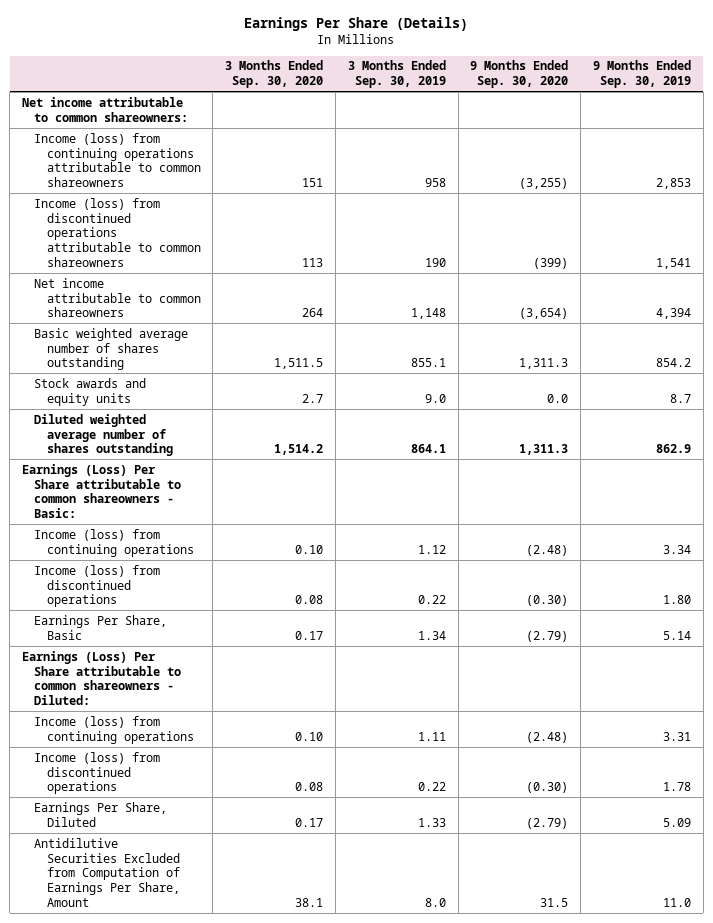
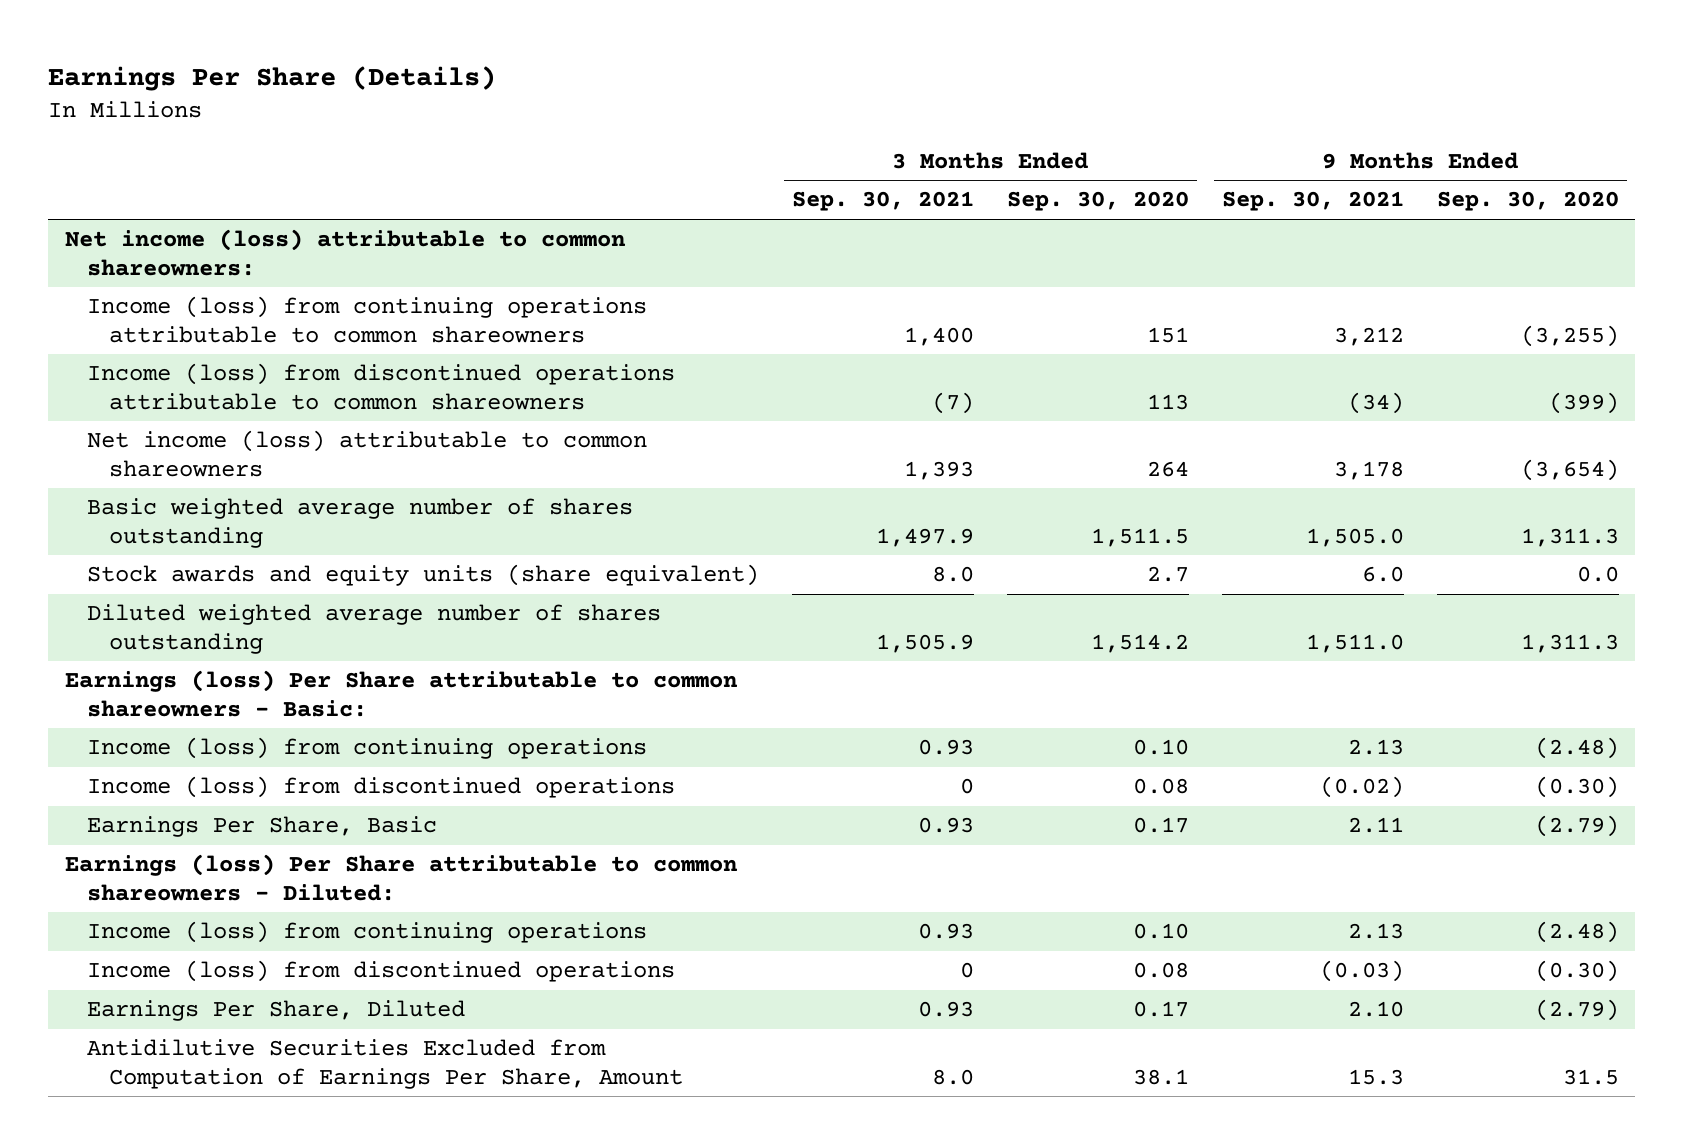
[347,60,446,89] 3 Months Ended Sep. 30, 2019 -> none
[593,60,692,89] 9 Months Ended Sep. 30, 2019 -> none
none -> [791,191,974,212] Sep. 30, 2021
none -> [1221,191,1404,212] Sep. 30, 2021
[21,96,189,122] Net income attributable to common shareowners: -> [64,229,626,276] Net income (loss) attributable to common shareowners:
[34,277,201,318] Net income attributable to common shareowners -> [86,430,647,477] Net income (loss) attributable to common shareowners
[34,377,147,406] Stock awards and equity units -> [86,564,759,587] Stock awards and equity units (share equivalent)
[21,463,182,519] Earnings (Loss) Per Share attributable to common shareowners - Basic: -> [64,670,738,717] Earnings (loss) Per Share attributable to common shareowners - Basic:
[21,650,182,706] Earnings (Loss) Per Share attributable to common shareowners - Diluted: -> [64,854,738,901] Earnings (loss) Per Share attributable to common shareowners - Diluted:

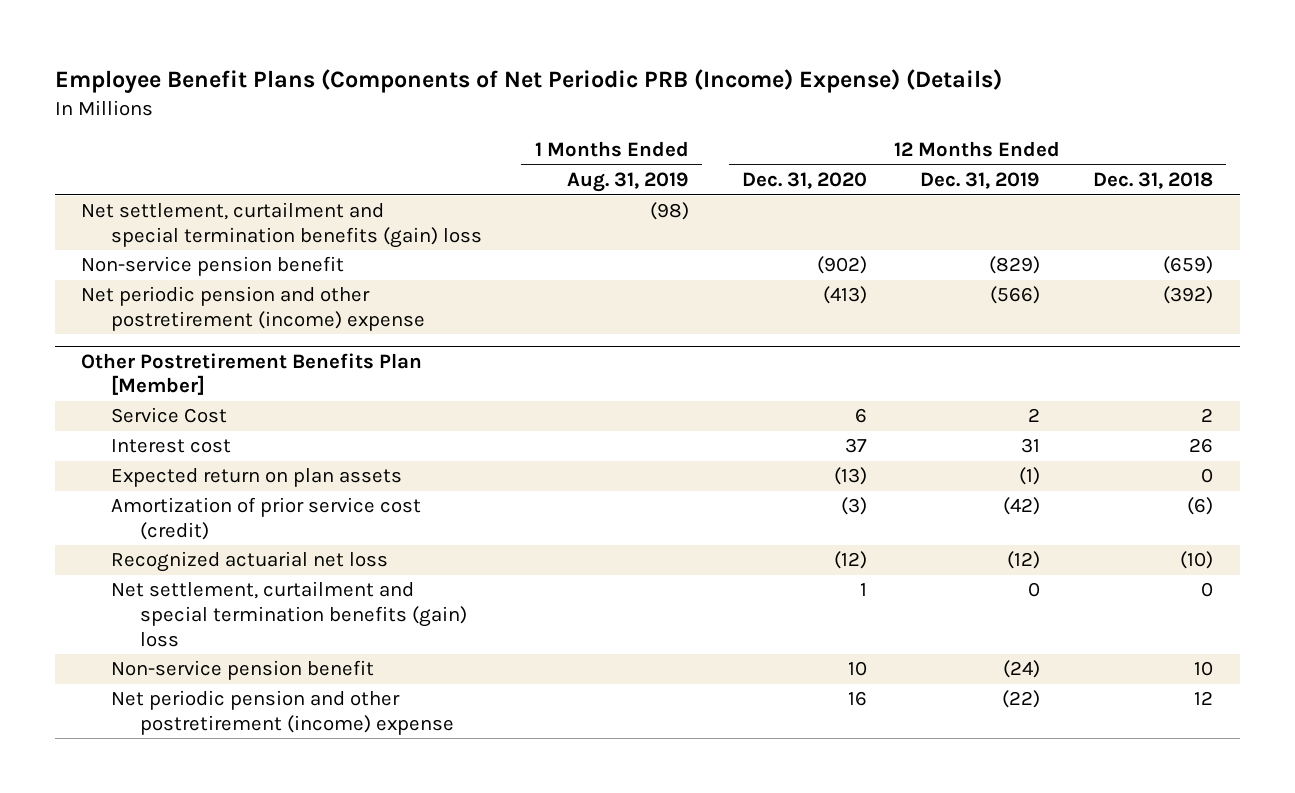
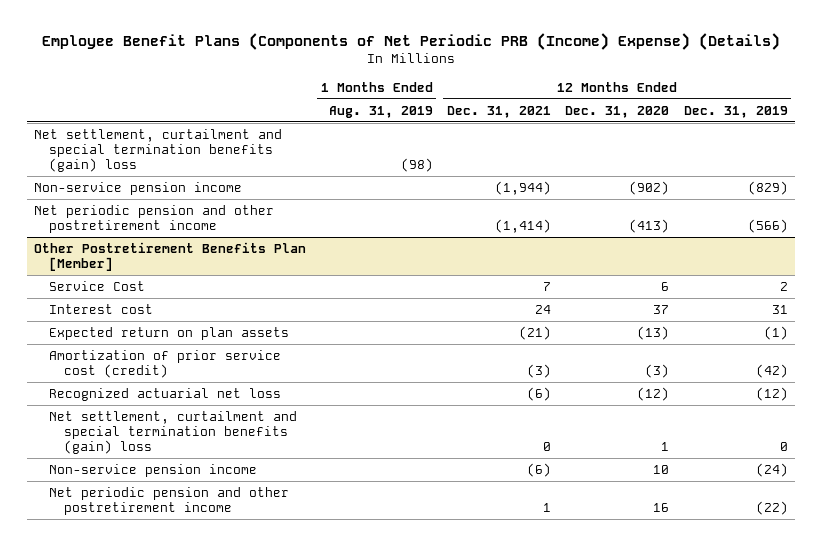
[1093,172,1214,190] Dec. 31, 2018 -> none
none -> [446,105,551,118] Dec. 31, 2021
[81,256,345,277] Non-service pension benefit -> [34,181,243,195] Non-service pension income
[81,286,425,331] Net periodic pension and other postretirement (income) expense -> [34,204,275,234] Net periodic pension and other postretirement income
[110,660,374,681] Non-service pension benefit -> [49,463,258,477] Non-service pension income
[110,690,454,735] Net periodic pension and other postretirement (income) expense -> [49,486,290,516] Net periodic pension and other postretirement income

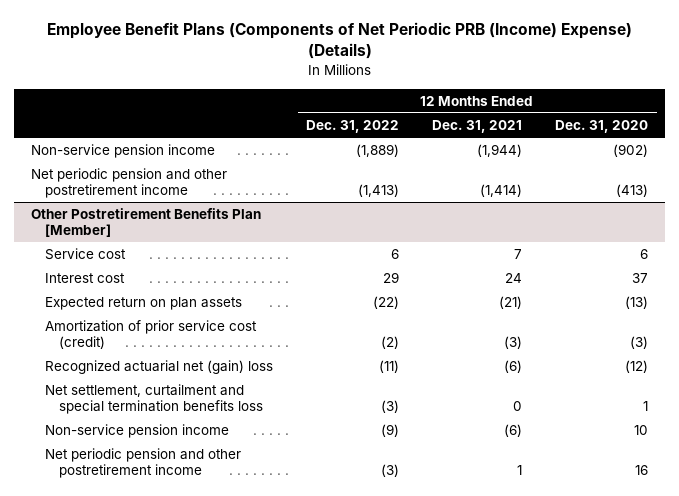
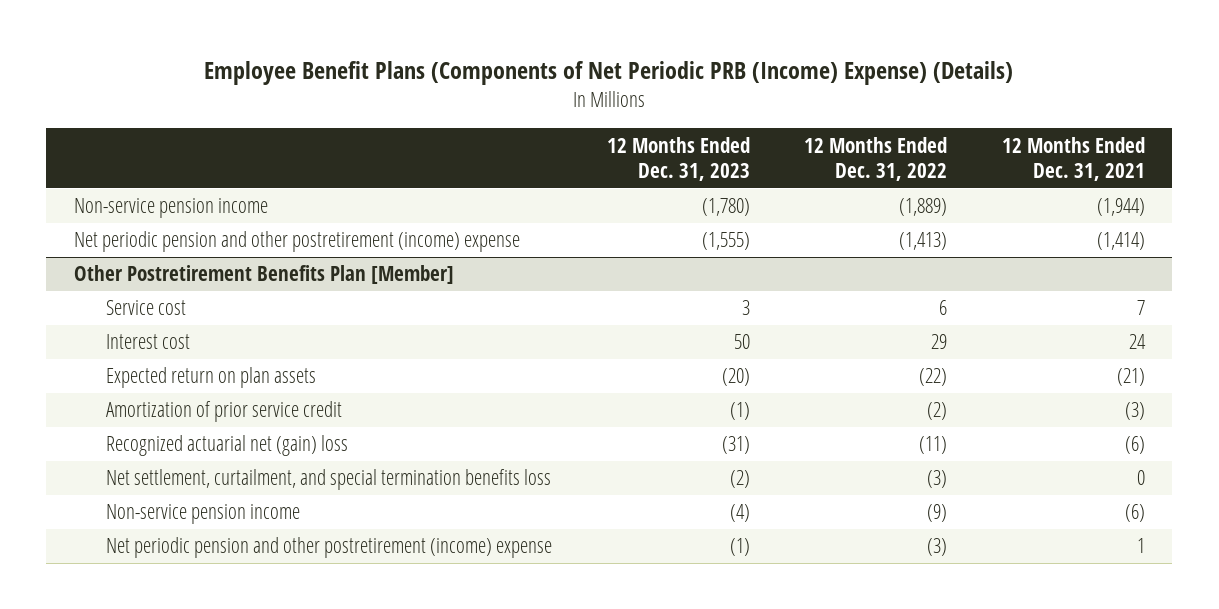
[555,120,649,134] Dec. 31, 2020 -> none
none -> [606,136,750,182] 12 Months Ended Dec. 31, 2023
[30,168,227,198] Net periodic pension and other postretirement income -> [73,231,520,253] Net periodic pension and other postretirement (income) expense
[44,320,257,349] Amortization of prior service cost (credit) -> [105,401,342,423] Amortization of prior service credit
[44,384,263,414] Net settlement, curtailment and special termination benefits loss -> [105,469,551,491] Net settlement, curtailment, and special termination benefits loss
[44,448,241,478] Net periodic pension and other postretirement income -> [105,537,552,559] Net periodic pension and other postretirement (income) expense

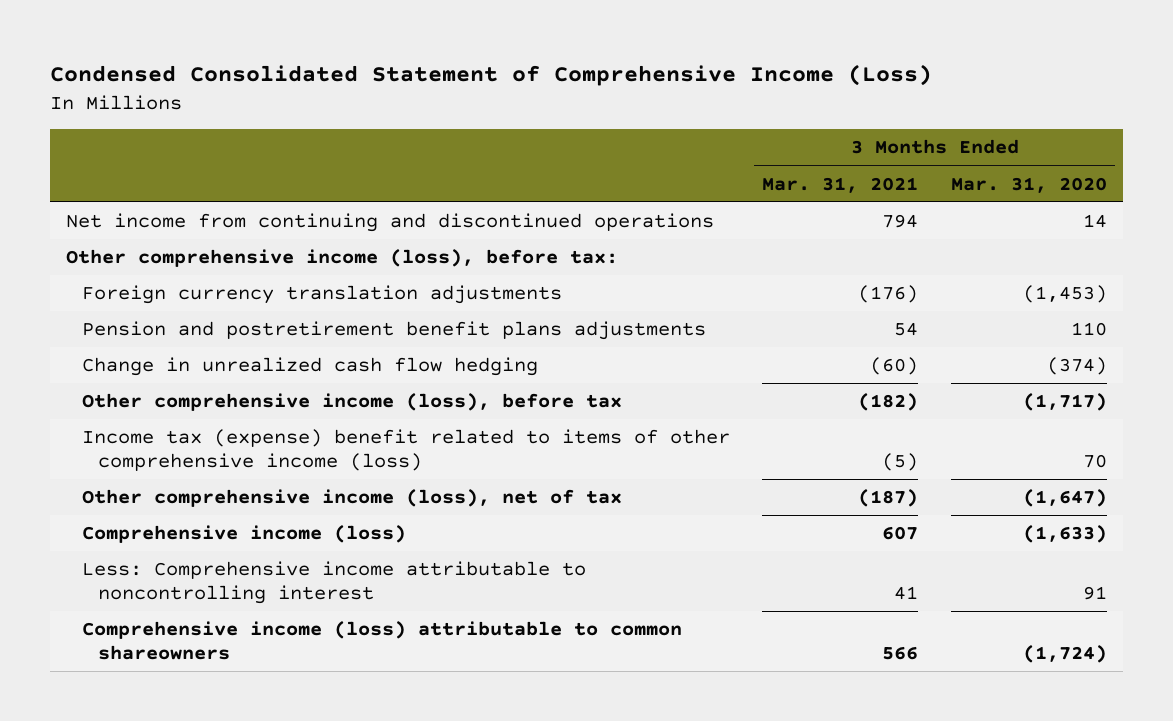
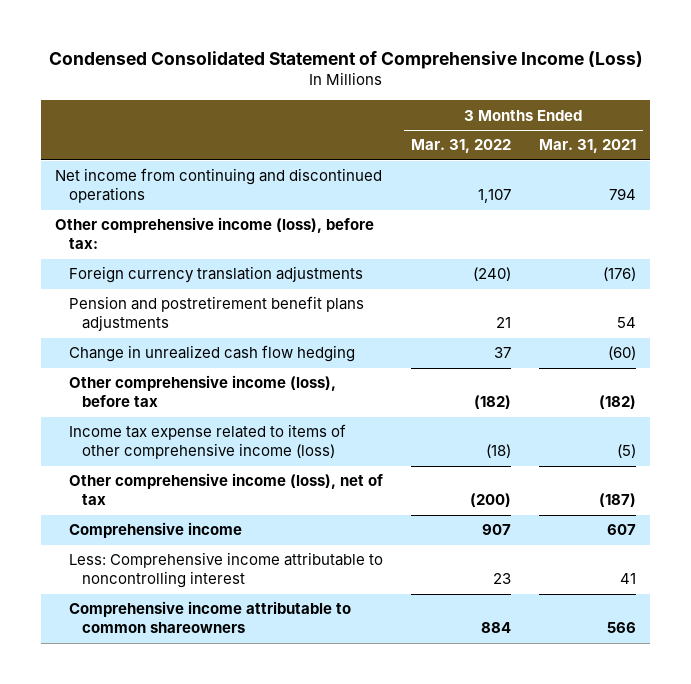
[950,176,1107,193] Mar. 31, 2020 -> none
none -> [410,139,511,154] Mar. 31, 2022
[81,429,730,471] Income tax (expense) benefit related to items of other comprehensive income (loss) -> [68,424,346,460] Income tax expense related to items of other comprehensive income (loss)
[81,525,406,544] Comprehensive income (loss) -> [68,522,242,539] Comprehensive income
[81,621,682,660] Comprehensive income (loss) attributable to common shareowners -> [68,601,351,634] Comprehensive income attributable to common shareowners

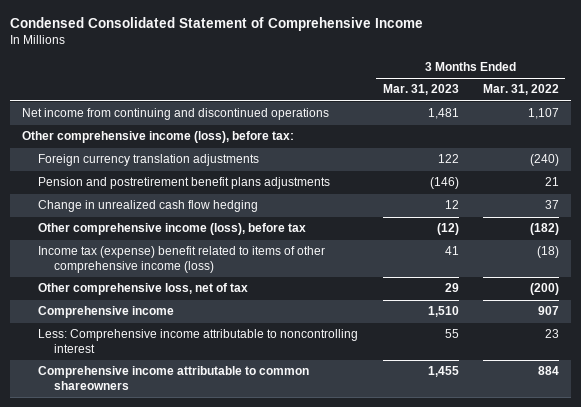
[48,50,643,69] Condensed Consolidated Statement of Comprehensive Income (Loss) -> [9,16,423,31] Condensed Consolidated Statement of Comprehensive Income
[538,139,636,154] Mar. 31, 2021 -> none
none -> [382,84,459,96] Mar. 31, 2023
[68,424,346,460] Income tax expense related to items of other comprehensive income (loss) -> [37,246,325,274] Income tax (expense) benefit related to items of other comprehensive income (loss)
[68,473,383,506] Other comprehensive income (loss), net of tax -> [37,283,248,296] Other comprehensive loss, net of tax

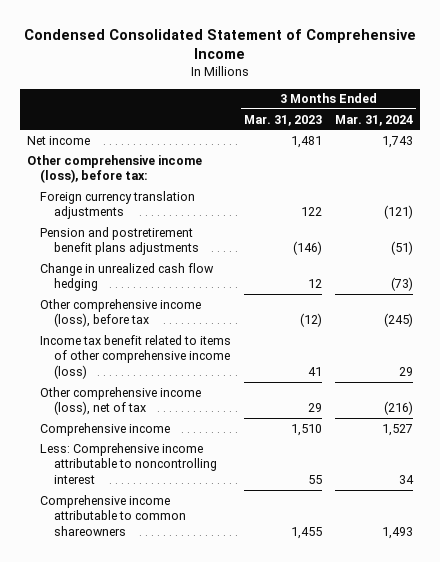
[483,84,560,96] Mar. 31, 2022 -> none
none -> [335,114,414,126] Mar. 31, 2024
[21,108,329,121] Net income from continuing and discontinued operations -> [26,135,90,145] Net income
[37,246,325,274] Income tax (expense) benefit related to items of other comprehensive income (loss) -> [40,334,232,379] Income tax benefit related to items of other comprehensive income (loss)
[37,283,248,296] Other comprehensive loss, net of tax -> [40,386,202,416] Other comprehensive income (loss), net of tax

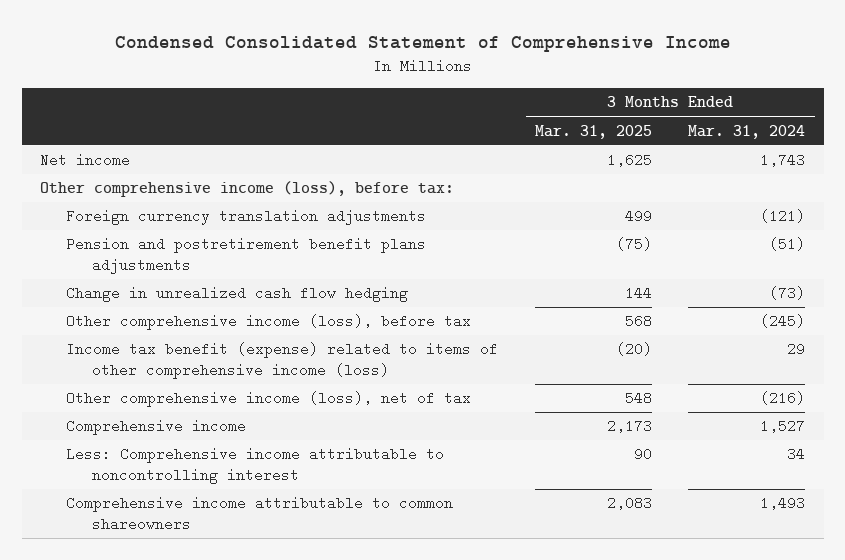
[244,114,323,126] Mar. 31, 2023 -> none
none -> [534,124,652,139] Mar. 31, 2025
[40,334,232,379] Income tax benefit related to items of other comprehensive income (loss) -> [66,342,499,380] Income tax benefit (expense) related to items of other comprehensive income (loss)

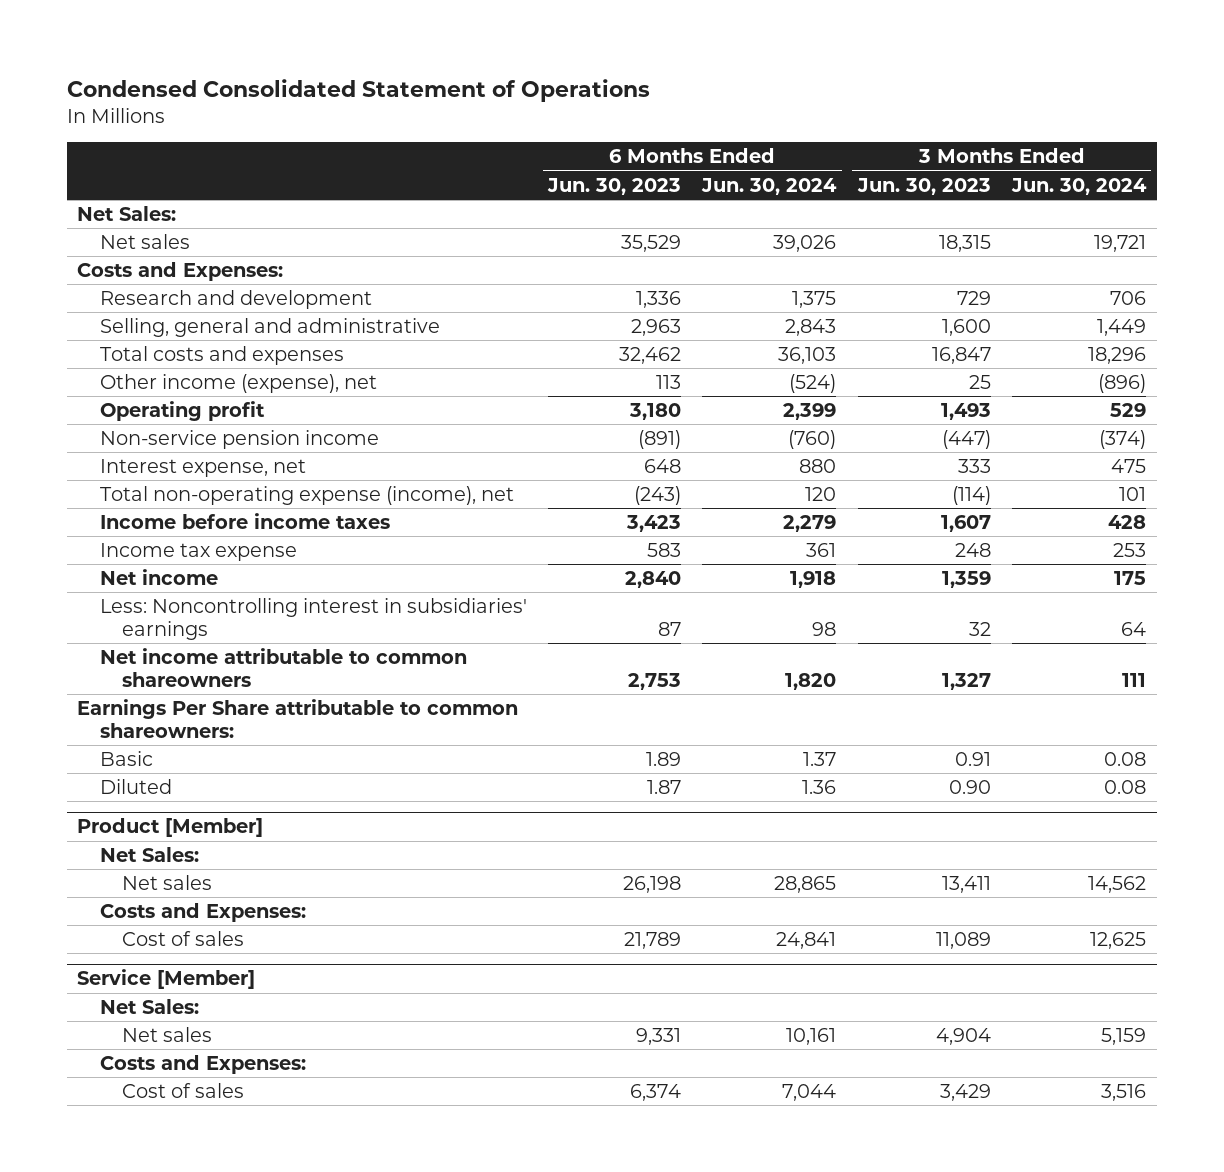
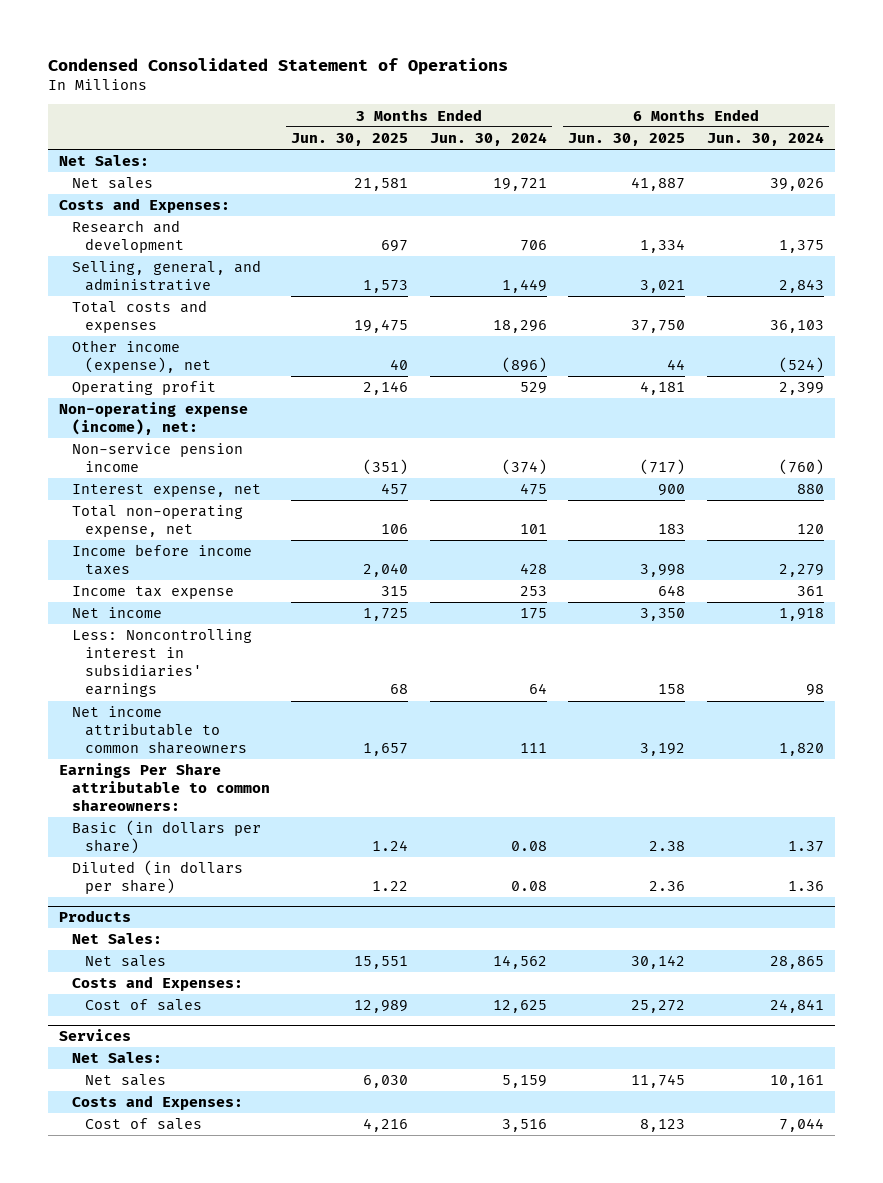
[547,177,682,195] Jun. 30, 2023 -> none
[856,177,991,195] Jun. 30, 2023 -> none
none -> [291,132,409,146] Jun. 30, 2025
none -> [568,132,686,146] Jun. 30, 2025
[99,318,440,338] Selling, general and administrative -> [71,260,261,292] Selling, general, and administrative
none -> [58,402,248,436] Non-operating expense (income), net:
[99,486,514,506] Total non-operating expense (income), net -> [71,505,243,538] Total non-operating expense, net
[99,751,153,767] Basic -> [71,820,261,855] Basic (in dollars per share)
[99,779,172,795] Diluted -> [71,860,243,895] Diluted (in dollars per share)
[77,818,264,838] Product [Member] -> [58,910,131,923] Products
[77,969,256,990] Service [Member] -> [58,1029,131,1042] Services

